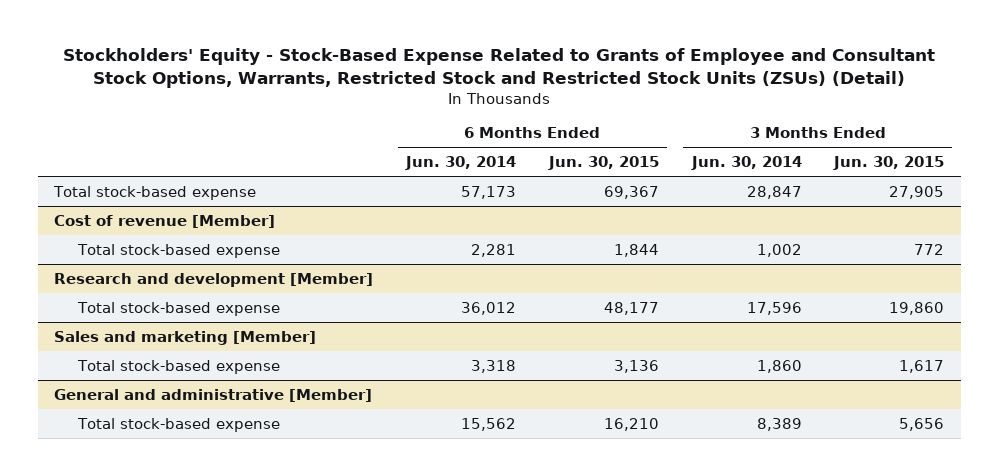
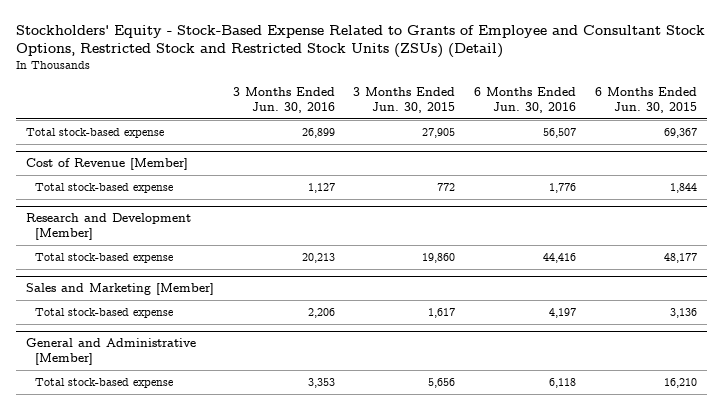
[63,47,936,88] Stockholders' Equity - Stock-Based Expense Related to Grants of Employee and Consultant Stock Options, Warrants, Restricted Stock and Restricted Stock Units (ZSUs) (Detail) -> [16,24,706,58] Stockholders' Equity - Stock-Based Expense Related to Grants of Employee and Consultant Stock Options, Restricted Stock and Restricted Stock Units (ZSUs) (Detail)
[405,156,517,171] Jun. 30, 2014 -> none
[690,156,802,171] Jun. 30, 2014 -> none
none -> [232,87,335,113] 3 Months Ended Jun. 30, 2016
none -> [474,87,577,113] 6 Months Ended Jun. 30, 2016
[54,214,276,228] Cost of revenue [Member] -> [25,158,188,171] Cost of Revenue [Member]
[54,272,374,287] Research and development [Member] -> [25,213,191,240] Research and Development [Member]
[54,330,317,345] Sales and marketing [Member] -> [25,283,214,296] Sales and Marketing [Member]
[54,388,373,402] General and administrative [Member] -> [25,338,196,365] General and Administrative [Member]

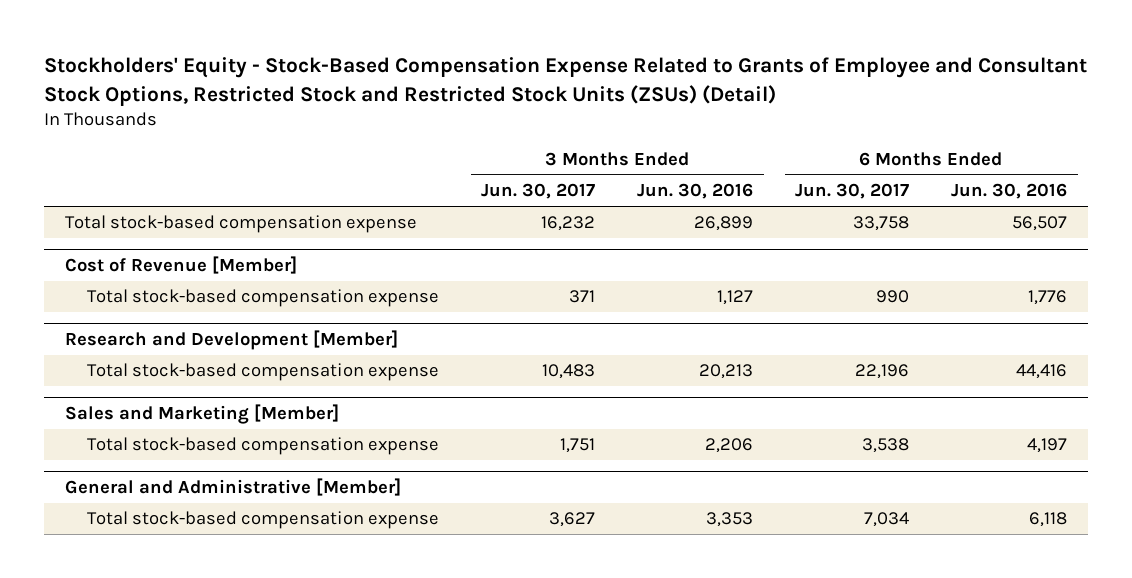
[16,24,706,58] Stockholders' Equity - Stock-Based Expense Related to Grants of Employee and Consultant Stock Options, Restricted Stock and Restricted Stock Units (ZSUs) (Detail) -> [43,57,1087,106] Stockholders' Equity - Stock-Based Compensation Expense Related to Grants of Employee and Consultant Stock Options, Restricted Stock and Restricted Stock Units (ZSUs) (Detail)
[353,87,456,113] 3 Months Ended Jun. 30, 2015 -> none
[595,87,698,113] 6 Months Ended Jun. 30, 2015 -> none
none -> [481,183,596,200] Jun. 30, 2017
none -> [795,183,910,200] Jun. 30, 2017
[25,127,164,138] Total stock-based expense -> [64,215,417,234] Total stock-based compensation expense
[34,182,173,193] Total stock-based expense -> [87,289,440,308] Total stock-based compensation expense
[34,252,173,263] Total stock-based expense -> [87,363,440,382] Total stock-based compensation expense
[34,307,173,318] Total stock-based expense -> [87,437,440,456] Total stock-based compensation expense
[34,377,173,388] Total stock-based expense -> [87,511,440,530] Total stock-based compensation expense

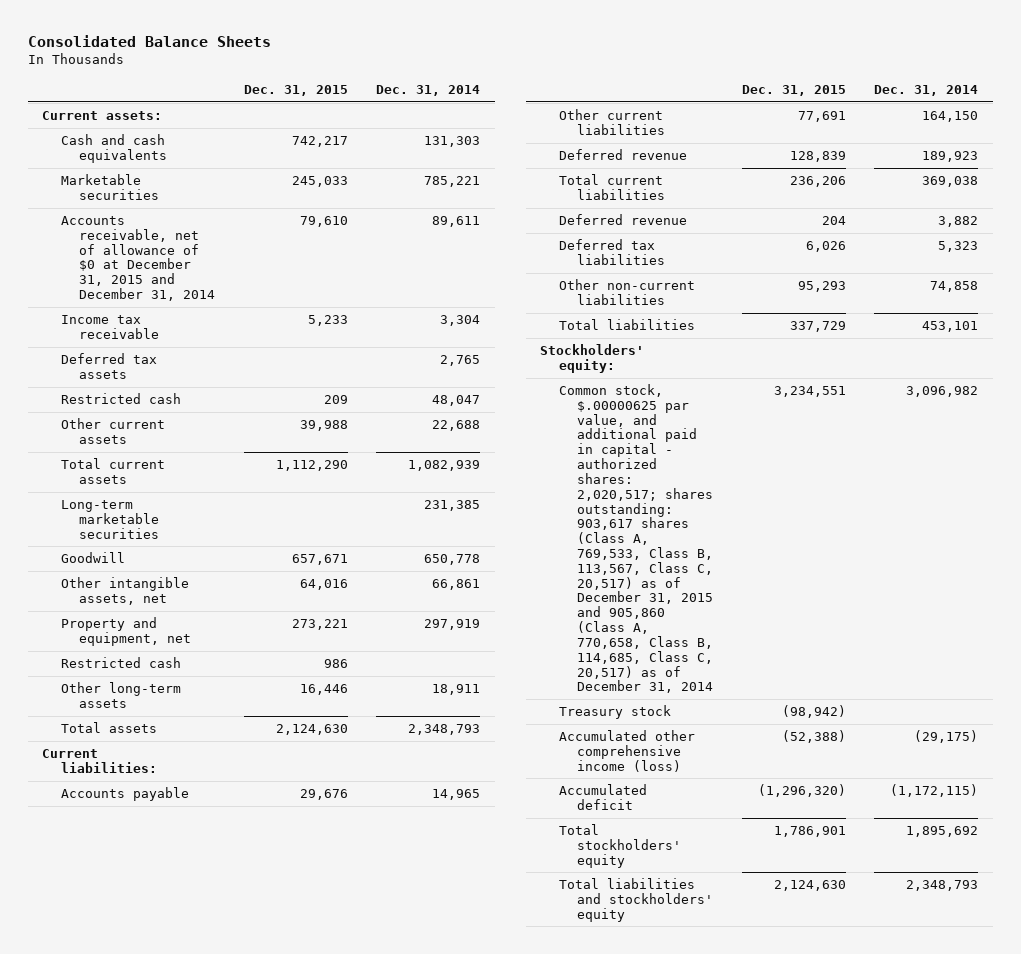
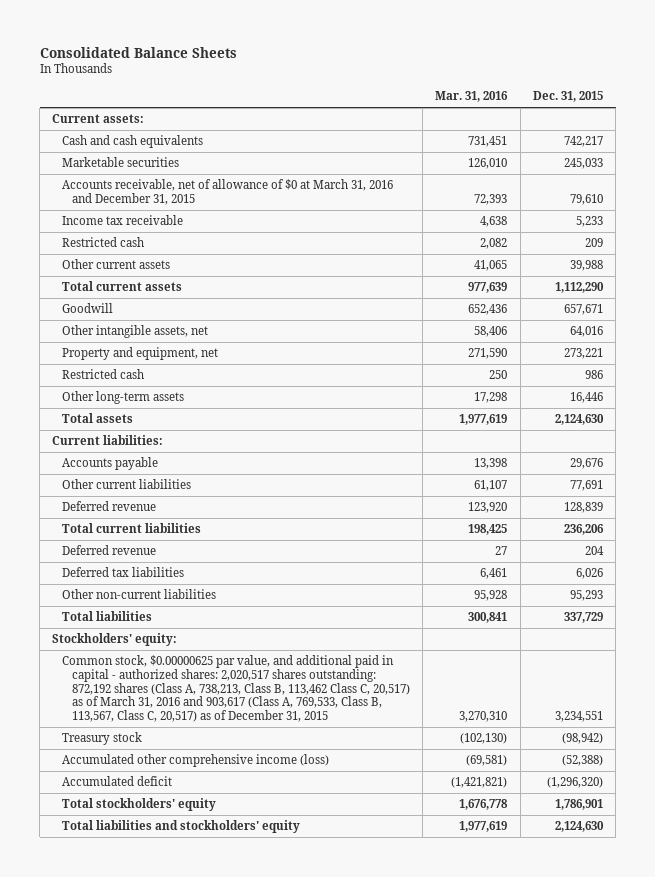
[376,84,481,96] Dec. 31, 2014 -> none
none -> [435,91,509,103] Mar. 31, 2016
[60,215,216,302] Accounts receivable, net of allowance of $0 at December 31, 2015 and December 31, 2014 -> [61,179,393,205] Accounts receivable, net of allowance of $0 at March 31, 2016 and December 31, 2015
[60,352,157,379] Deferred tax assets -> none
[60,499,160,539] Long-term marketable securities -> none
[558,383,714,694] Common stock, $.00000625 par value, and additional paid in capital - authorized shares: 2,020,517; shares outstanding: 903,617 shares (Class A, 769,533, Class B, 113,567, Class C, 20,517) as of December 31, 2015 and 905,860 (Class A, 770,658, Class B, 114,685, Class C, 20,517) as of December 31, 2014 -> [61,655,410,723] Common stock, $0.00000625 par value, and additional paid in capital - authorized shares: 2,020,517 shares outstanding: 872,192 shares (Class A, 738,213, Class B, 113,462 Class C, 20,517) as of March 31, 2016 and 903,617 (Class A, 769,533, Class B, 113,567, Class C, 20,517) as of December 31, 2015

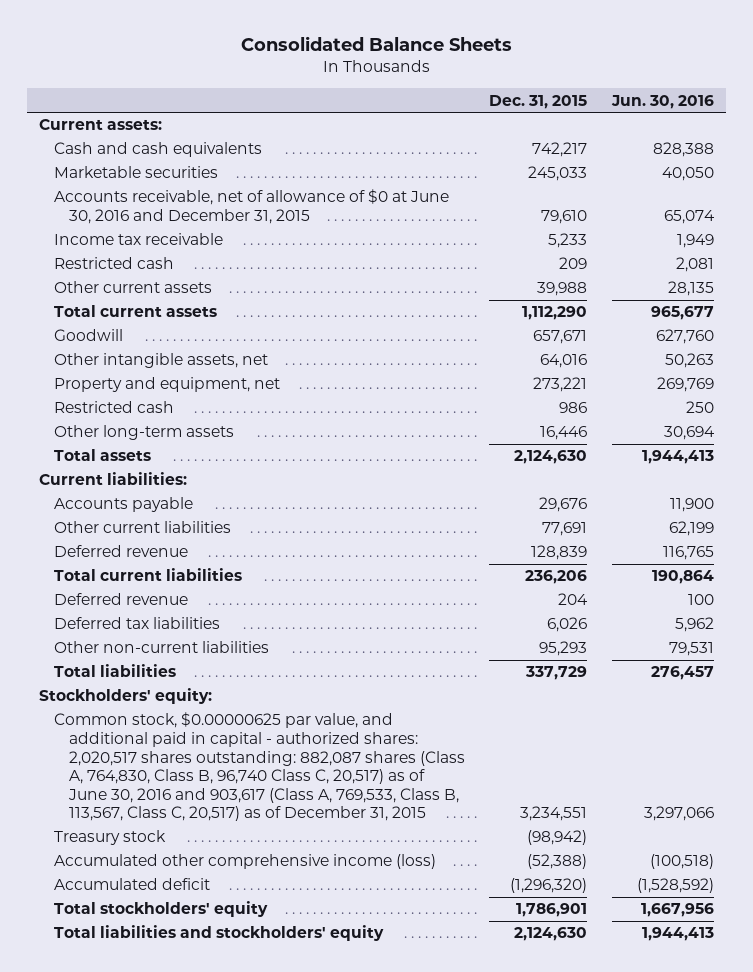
[435,91,509,103] Mar. 31, 2016 -> none
none -> [610,94,714,109] Jun. 30, 2016
[61,179,393,205] Accounts receivable, net of allowance of $0 at March 31, 2016 and December 31, 2015 -> [54,189,450,225] Accounts receivable, net of allowance of $0 at June 30, 2016 and December 31, 2015
[61,655,410,723] Common stock, $0.00000625 par value, and additional paid in capital - authorized shares: 2,020,517 shares outstanding: 872,192 shares (Class A, 738,213, Class B, 113,462 Class C, 20,517) as of March 31, 2016 and 903,617 (Class A, 769,533, Class B, 113,567, Class C, 20,517) as of December 31, 2015 -> [54,712,465,822] Common stock, $0.00000625 par value, and additional paid in capital - authorized shares: 2,020,517 shares outstanding: 882,087 shares (Class A, 764,830, Class B, 96,740 Class C, 20,517) as of June 30, 2016 and 903,617 (Class A, 769,533, Class B, 113,567, Class C, 20,517) as of December 31, 2015

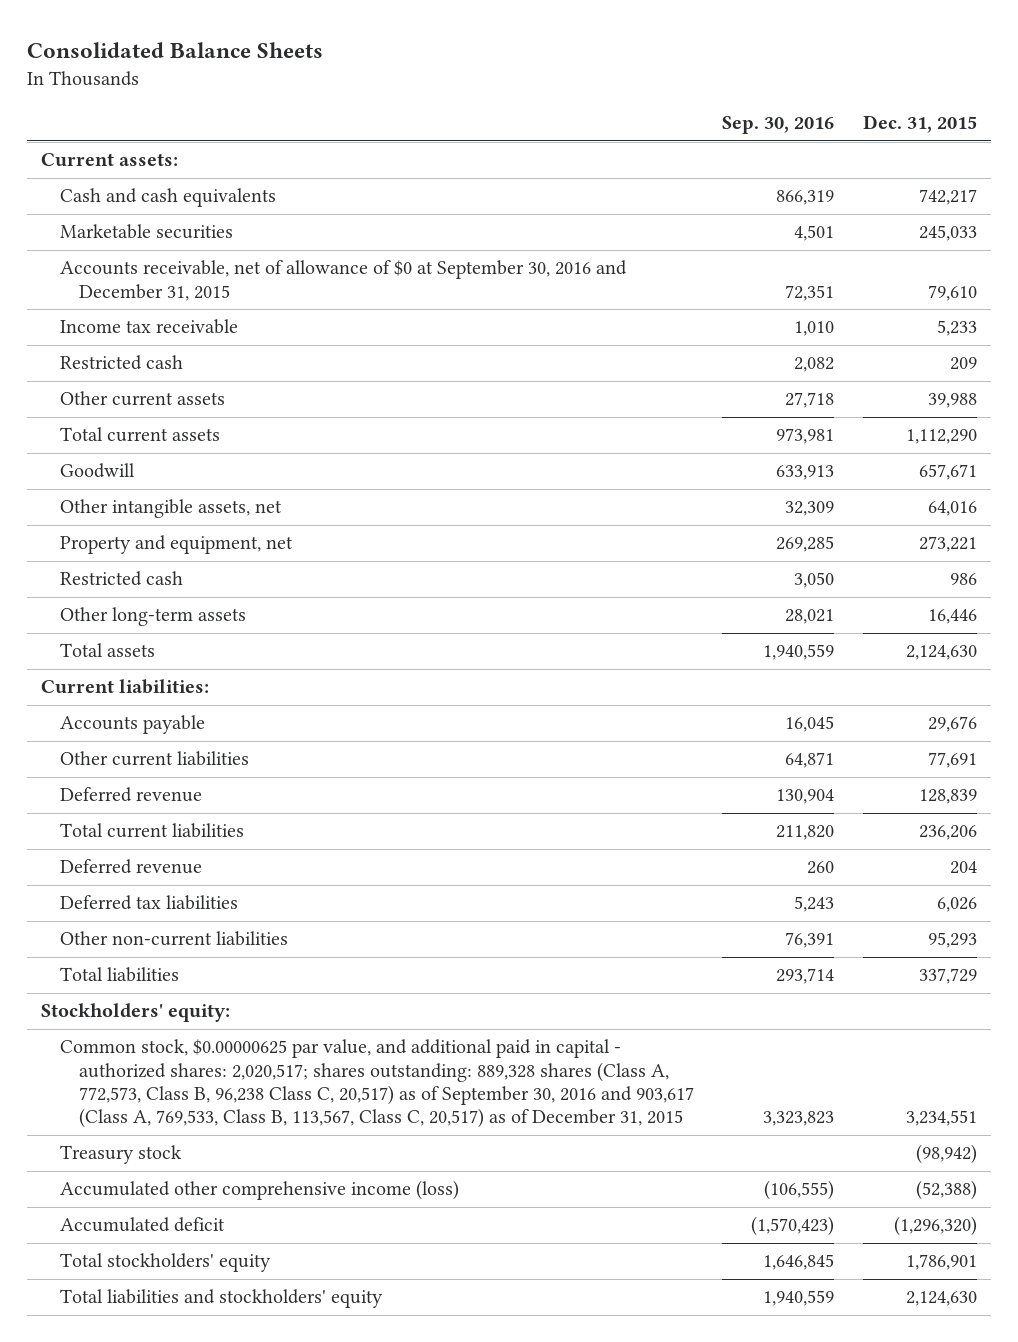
[610,94,714,109] Jun. 30, 2016 -> none
none -> [722,116,835,135] Sep. 30, 2016
[54,189,450,225] Accounts receivable, net of allowance of $0 at June 30, 2016 and December 31, 2015 -> [60,260,628,301] Accounts receivable, net of allowance of $0 at September 30, 2016 and December 31, 2015
[54,712,465,822] Common stock, $0.00000625 par value, and additional paid in capital - authorized shares: 2,020,517 shares outstanding: 882,087 shares (Class A, 764,830, Class B, 96,740 Class C, 20,517) as of June 30, 2016 and 903,617 (Class A, 769,533, Class B, 113,567, Class C, 20,517) as of December 31, 2015 -> [60,1039,694,1129] Common stock, $0.00000625 par value, and additional paid in capital - authorized shares: 2,020,517; shares outstanding: 889,328 shares (Class A, 772,573, Class B, 96,238 Class C, 20,517) as of September 30, 2016 and 903,617 (Class A, 769,533, Class B, 113,567, Class C, 20,517) as of December 31, 2015

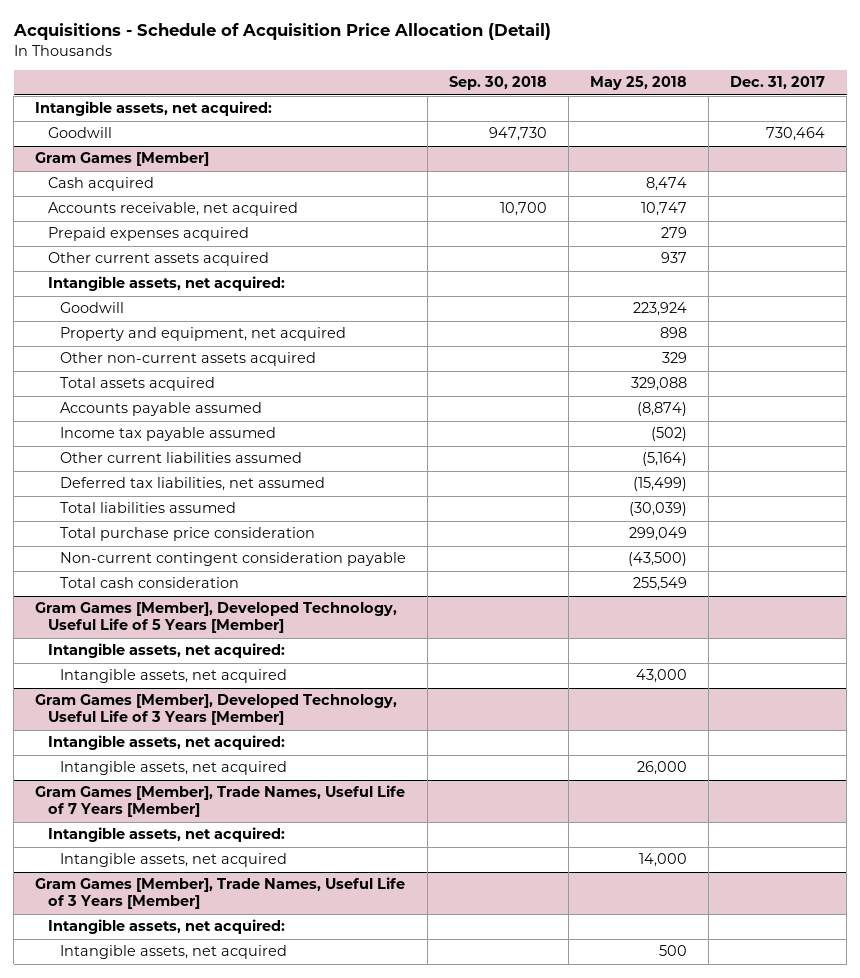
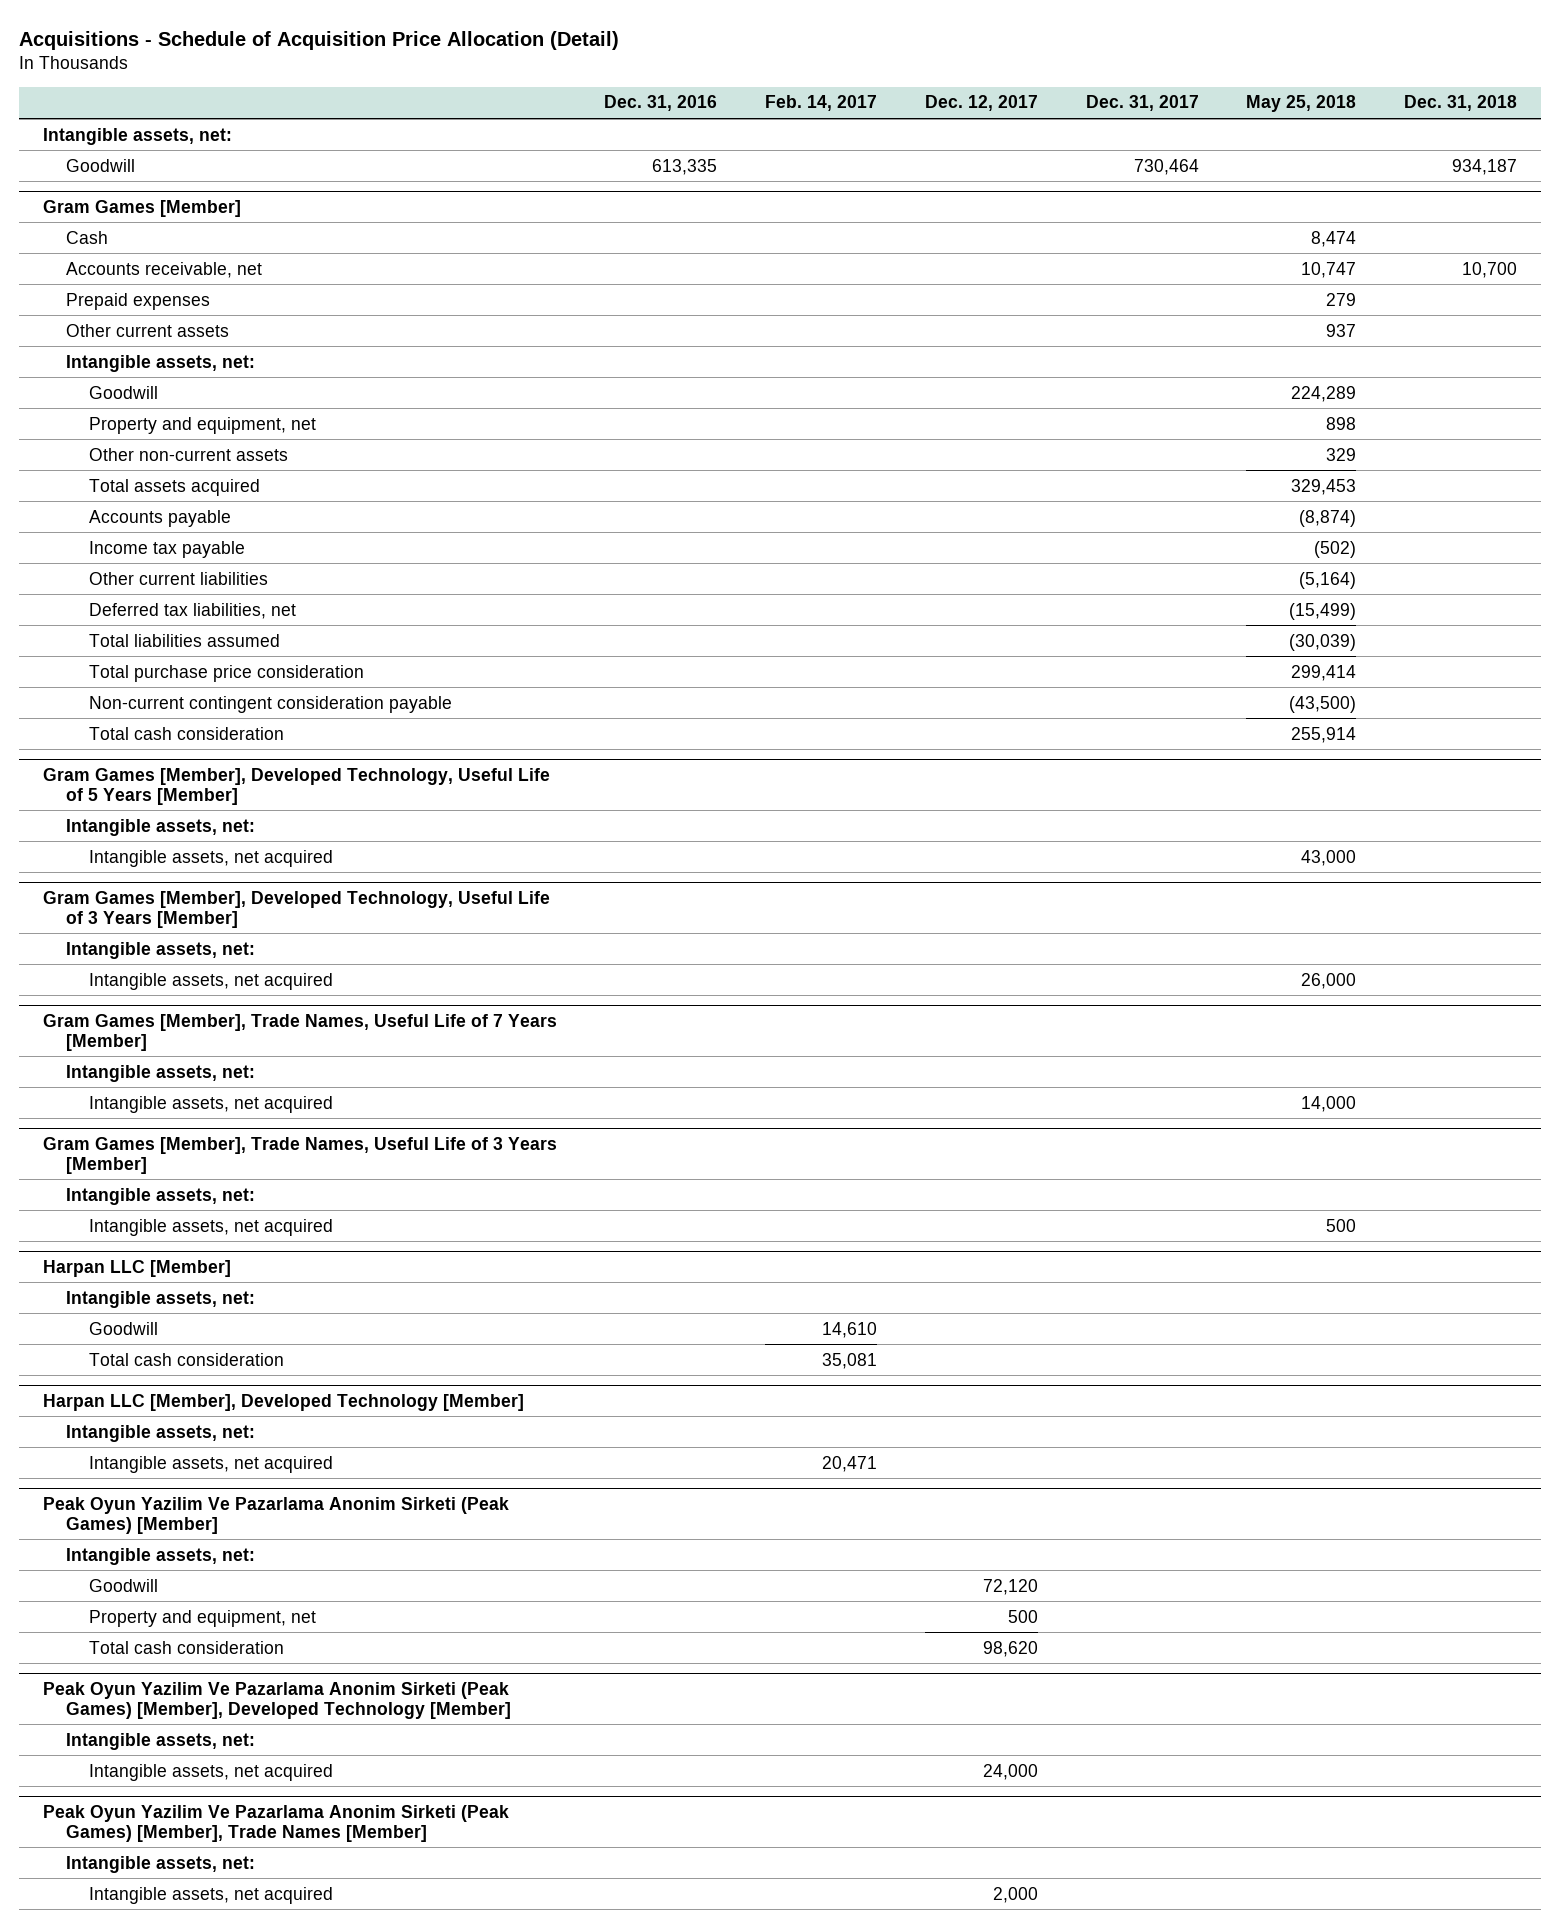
[449,76,548,91] Sep. 30, 2018 -> none
none -> [604,95,718,112] Dec. 31, 2016
none -> [765,95,878,112] Feb. 14, 2017
none -> [924,95,1038,112] Dec. 12, 2017
none -> [1404,95,1518,112] Dec. 31, 2018
[35,101,273,117] Intangible assets, net acquired: -> [42,127,232,145] Intangible assets, net:
[47,177,154,192] Cash acquired -> [65,230,108,244] Cash
[47,202,298,217] Accounts receivable, net acquired -> [65,261,262,278] Accounts receivable, net
[47,227,249,242] Prepaid expenses acquired -> [65,292,210,310] Prepaid expenses
[47,252,269,267] Other current assets acquired -> [65,323,229,337] Other current assets
[47,276,285,292] Intangible assets, net acquired: -> [65,354,255,372] Intangible assets, net:
[633,302,688,317] 223,924 -> [1291,385,1357,402] 224,289
[60,327,347,342] Property and equipment, net acquired -> [89,416,317,434] Property and equipment, net
[60,352,317,367] Other non-current assets acquired -> [89,447,289,461] Other non-current assets
[631,377,688,392] 329,088 -> [1291,478,1357,495] 329,453
[60,402,263,417] Accounts payable assumed -> [89,509,232,527] Accounts payable
[60,427,277,442] Income tax payable assumed -> [89,540,246,558] Income tax payable
[60,452,303,464] Other current liabilities assumed -> [89,571,269,585] Other current liabilities
[60,477,326,492] Deferred tax liabilities, net assumed -> [89,602,297,619] Deferred tax liabilities, net
[629,527,688,542] 299,049 -> [1291,664,1357,681] 299,414
[633,577,688,592] 255,549 -> [1291,726,1357,743] 255,914
[47,643,285,659] Intangible assets, net acquired: -> [65,818,255,836] Intangible assets, net:
[47,735,285,751] Intangible assets, net acquired: -> [65,941,255,959] Intangible assets, net:
[47,827,285,843] Intangible assets, net acquired: -> [65,1064,255,1082] Intangible assets, net:
[47,919,285,935] Intangible assets, net acquired: -> [65,1187,255,1205] Intangible assets, net:
none -> [42,1259,231,1277] Harpan LLC [Member]
none -> [65,1290,255,1308] Intangible assets, net:
none -> [89,1321,159,1335] Goodwill
none -> [89,1352,285,1366] Total cash consideration
none -> [42,1393,524,1411] Harpan LLC [Member], Developed Technology [Member]
none -> [65,1424,255,1442] Intangible assets, net:
none -> [89,1455,334,1473] Intangible assets, net acquired
none -> [42,1496,509,1534] Peak Oyun Yazilim Ve Pazarlama Anonim Sirketi (Peak Games) [Member]
none -> [65,1547,255,1565] Intangible assets, net:
none -> [89,1578,159,1592] Goodwill
none -> [89,1609,317,1627] Property and equipment, net
none -> [89,1640,285,1654] Total cash consideration
none -> [42,1681,511,1719] Peak Oyun Yazilim Ve Pazarlama Anonim Sirketi (Peak Games) [Member], Developed Technology [Member]
none -> [65,1732,255,1750] Intangible assets, net:
none -> [89,1763,334,1781] Intangible assets, net acquired
none -> [42,1804,509,1842] Peak Oyun Yazilim Ve Pazarlama Anonim Sirketi (Peak Games) [Member], Trade Names [Member]
none -> [65,1855,255,1873] Intangible assets, net:
none -> [89,1886,334,1904] Intangible assets, net acquired

